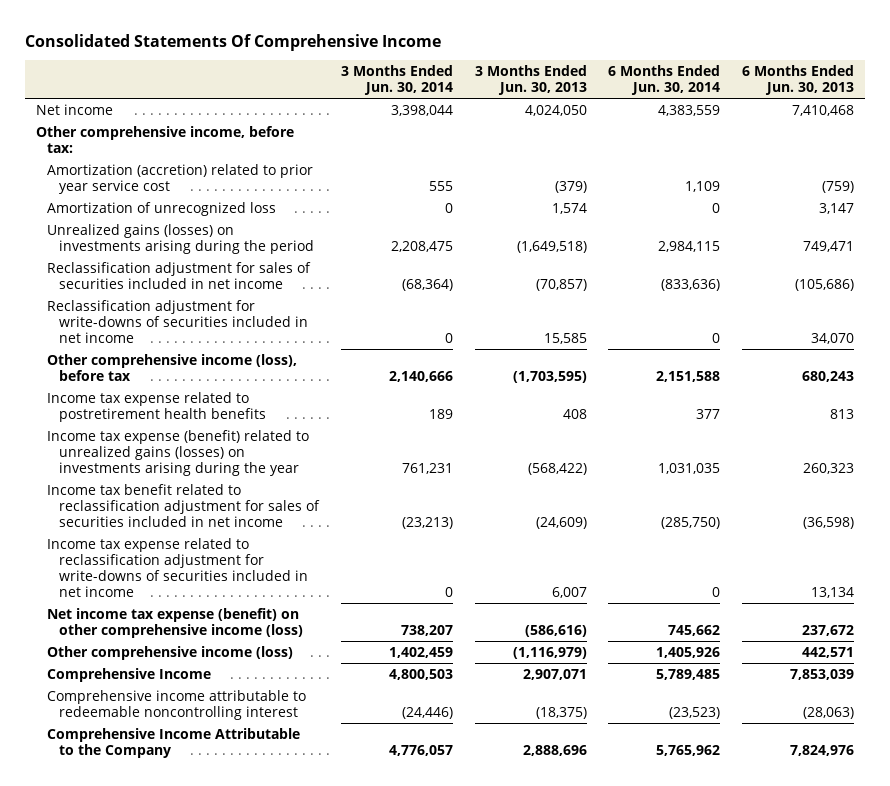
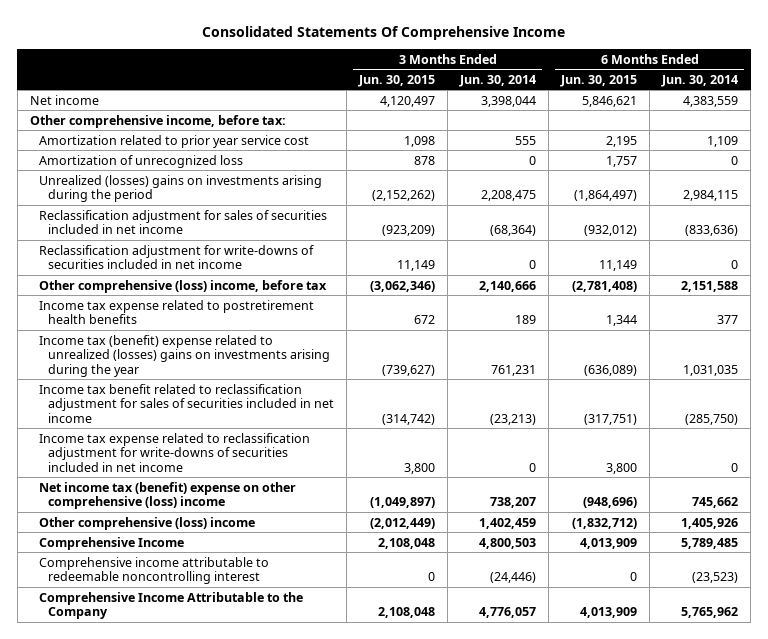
[474,65,587,96] 3 Months Ended Jun. 30, 2013 -> none
[742,65,855,96] 6 Months Ended Jun. 30, 2013 -> none
none -> [358,74,436,87] Jun. 30, 2015
none -> [560,74,638,87] Jun. 30, 2015
[47,163,314,194] Amortization (accretion) related to prior year service cost -> [38,134,309,148] Amortization related to prior year service cost
[47,223,314,254] Unrealized gains (losses) on investments arising during the period -> [38,174,322,203] Unrealized (losses) gains on investments arising during the period
[47,353,298,381] Other comprehensive income (loss), before tax -> [38,279,327,293] Other comprehensive (loss) income, before tax
[47,429,310,477] Income tax expense (benefit) related to unrealized gains (losses) on investments arising during the year -> [38,334,331,377] Income tax (benefit) expense related to unrealized (losses) gains on investments arising during the year
[47,607,303,638] Net income tax expense (benefit) on other comprehensive income (loss) -> [38,481,296,510] Net income tax (benefit) expense on other comprehensive (loss) income
[47,645,294,660] Other comprehensive income (loss) -> [38,516,255,530] Other comprehensive (loss) income

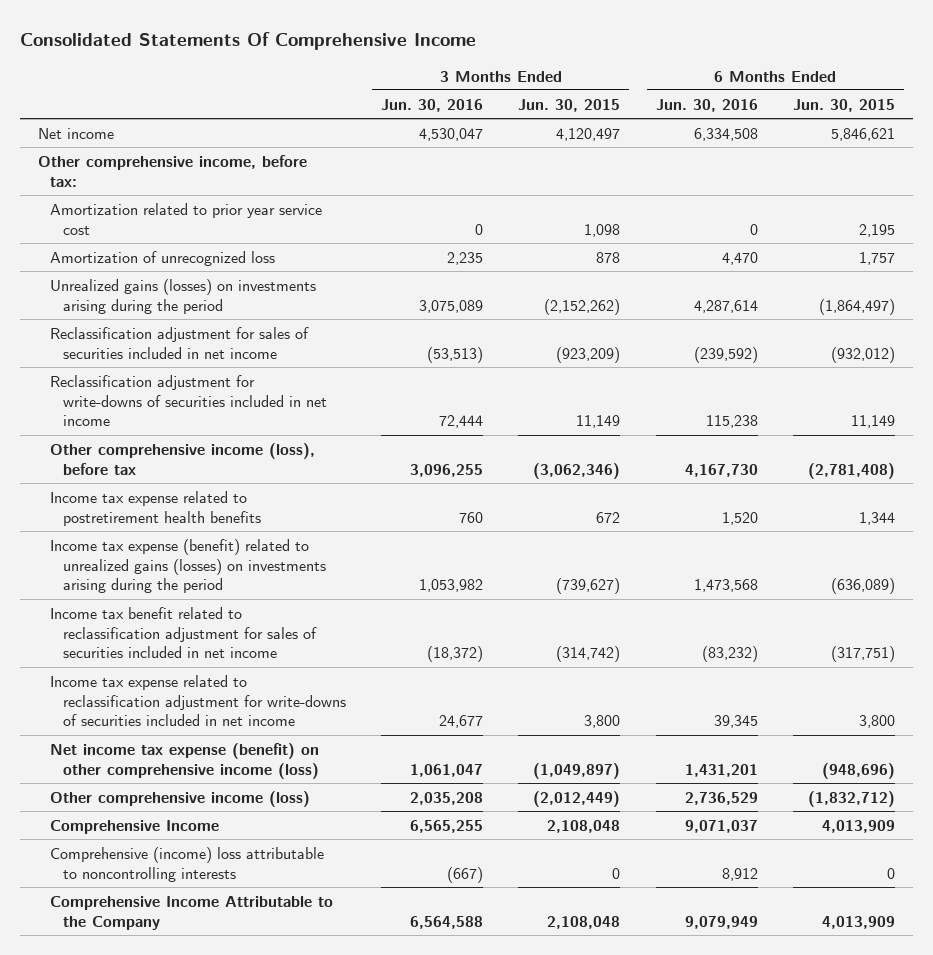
[459,74,537,87] Jun. 30, 2014 -> none
[661,74,739,87] Jun. 30, 2014 -> none
none -> [381,98,484,112] Jun. 30, 2016
none -> [655,98,758,112] Jun. 30, 2016
[38,174,322,203] Unrealized (losses) gains on investments arising during the period -> [50,278,317,314] Unrealized gains (losses) on investments arising during the period
[38,279,327,293] Other comprehensive (loss) income, before tax -> [50,442,316,475] Other comprehensive income (loss), before tax
[38,334,331,377] Income tax (benefit) expense related to unrealized (losses) gains on investments arising during the year -> [50,538,326,594] Income tax expense (benefit) related to unrealized gains (losses) on investments arising during the period
[38,481,296,510] Net income tax (benefit) expense on other comprehensive (loss) income -> [50,742,320,779] Net income tax expense (benefit) on other comprehensive income (loss)
[38,516,255,530] Other comprehensive (loss) income -> [50,790,311,807] Other comprehensive income (loss)
[38,556,269,585] Comprehensive income attributable to redeemable noncontrolling interest -> [50,846,325,882] Comprehensive (income) loss attributable to noncontrolling interests

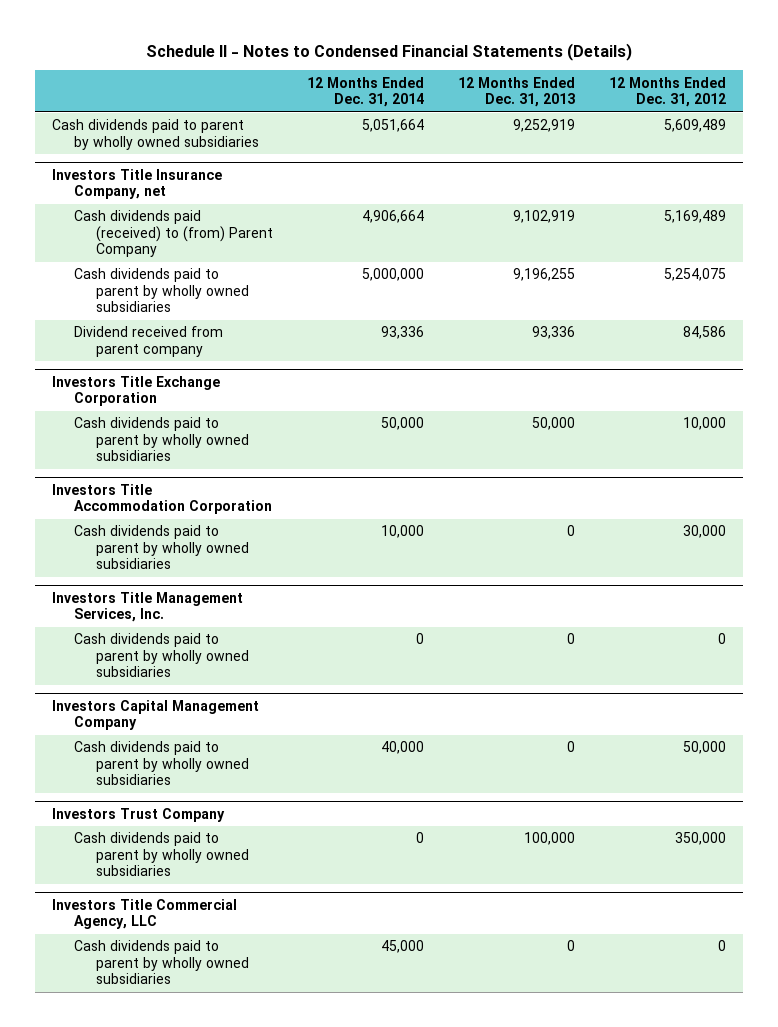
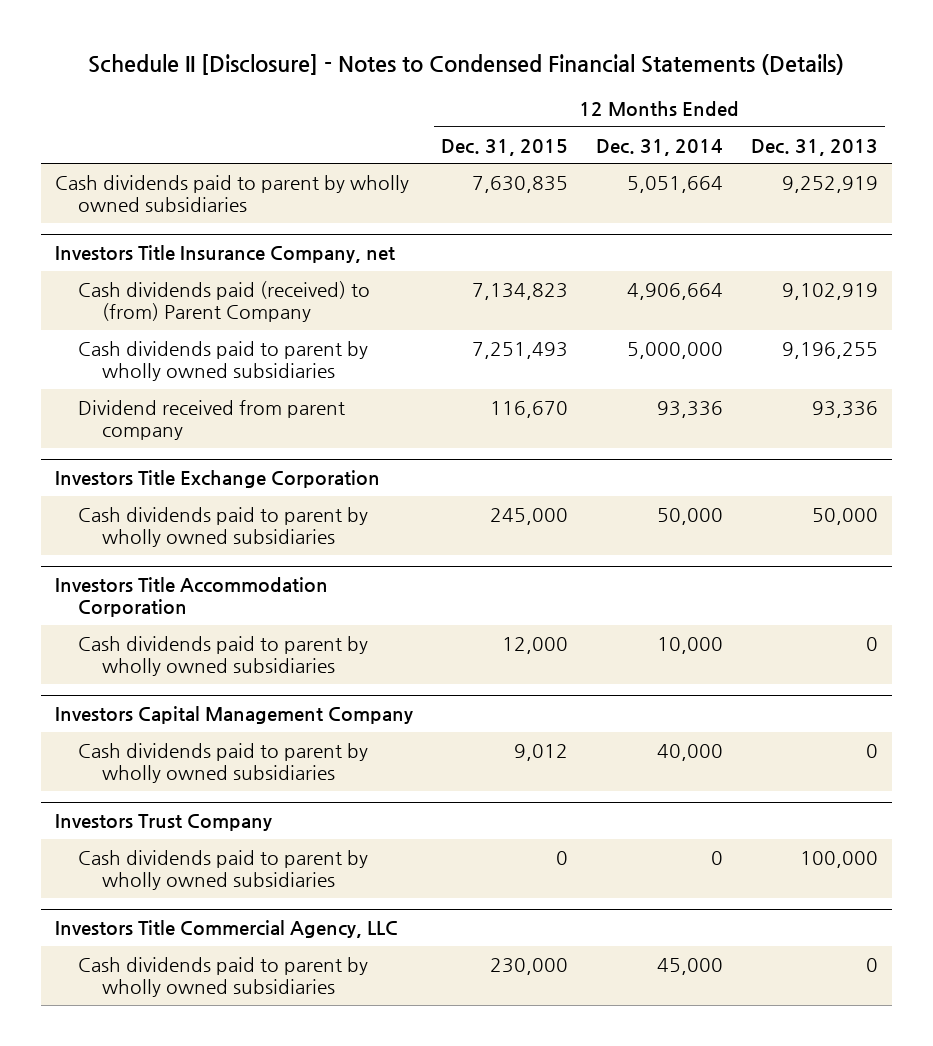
[145,42,632,61] Schedule II - Notes to Condensed Financial Statements (Details) -> [88,53,845,75] Schedule II [Disclosure] - Notes to Condensed Financial Statements (Details)
[608,76,726,108] 12 Months Ended Dec. 31, 2012 -> none
none -> [440,138,568,156] Dec. 31, 2015
[52,591,244,623] Investors Title Management Services, Inc. -> none
[73,633,249,678] Cash dividends paid to parent by wholly owned subsidiaries -> none

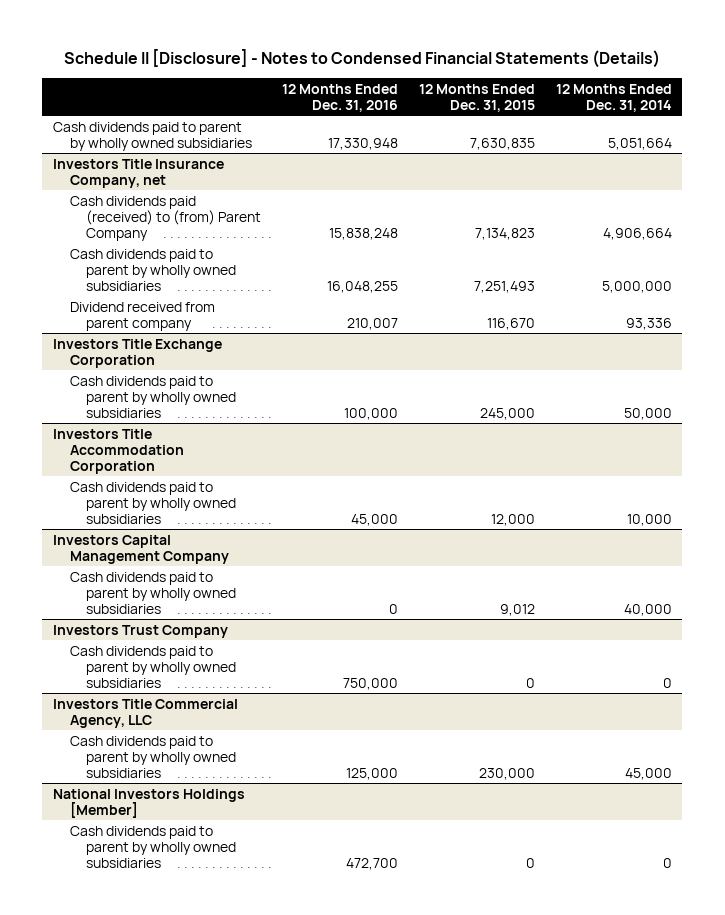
[750,138,878,156] Dec. 31, 2013 -> none
none -> [282,83,399,113] 12 Months Ended Dec. 31, 2016
none -> [52,788,245,818] National Investors Holdings [Member]
none -> [69,825,237,869] Cash dividends paid to parent by wholly owned subsidiaries

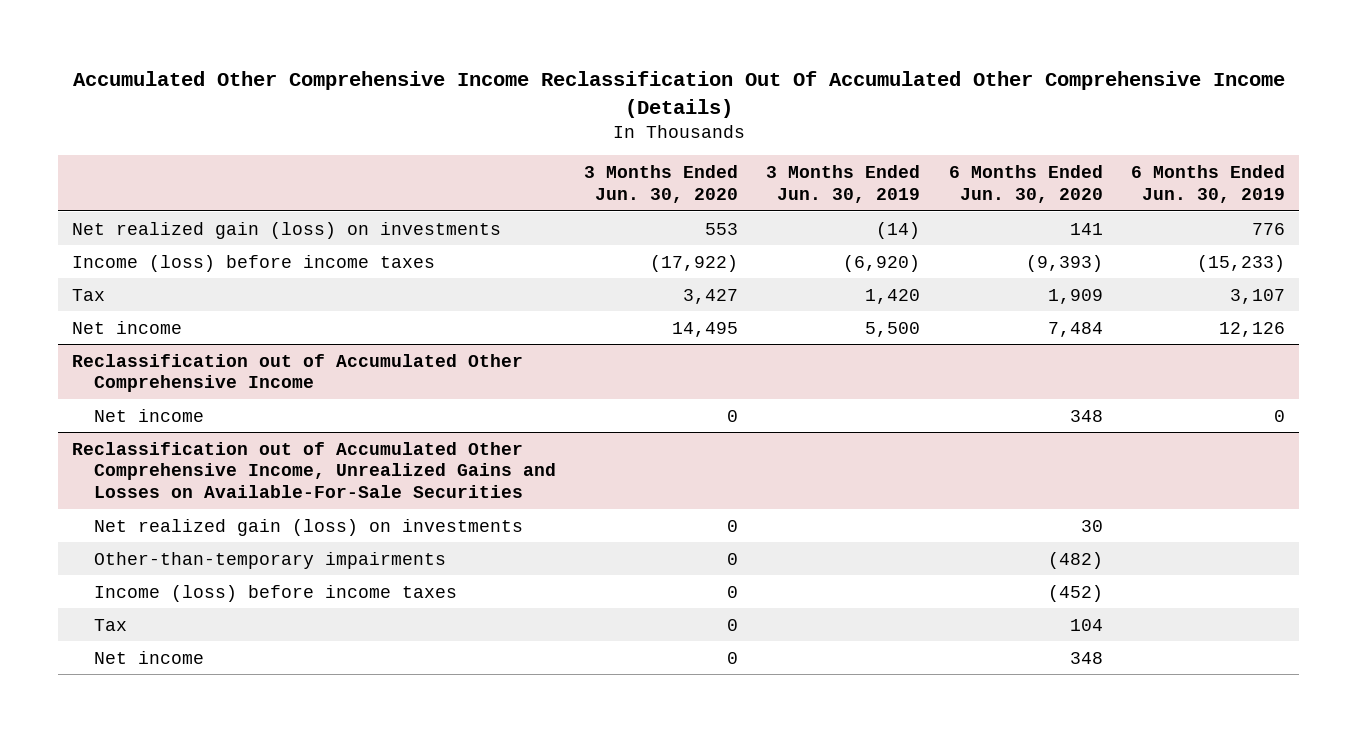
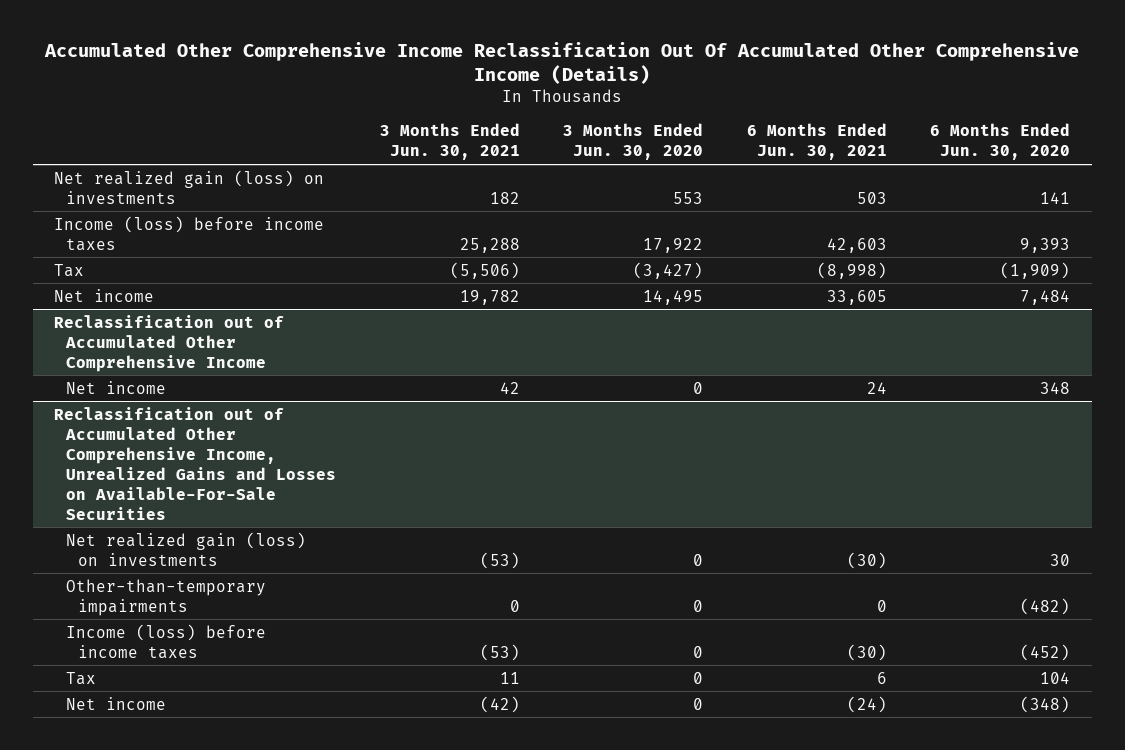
[766,165,921,203] 3 Months Ended Jun. 30, 2019 -> none
[1131,165,1286,203] 6 Months Ended Jun. 30, 2019 -> none
none -> [379,123,520,161] 3 Months Ended Jun. 30, 2021
none -> [746,123,887,161] 6 Months Ended Jun. 30, 2021
[649,254,738,272] (17,922) -> [643,237,704,253] 17,922
[1025,254,1103,272] (9,393) -> [1020,237,1071,253] 9,393
[682,288,738,304] 3,427 -> [633,261,704,279] (3,427)
[1047,288,1103,304] 1,909 -> [1000,261,1071,279] (1,909)
[1069,651,1103,664] 348 -> [1020,695,1071,713] (348)

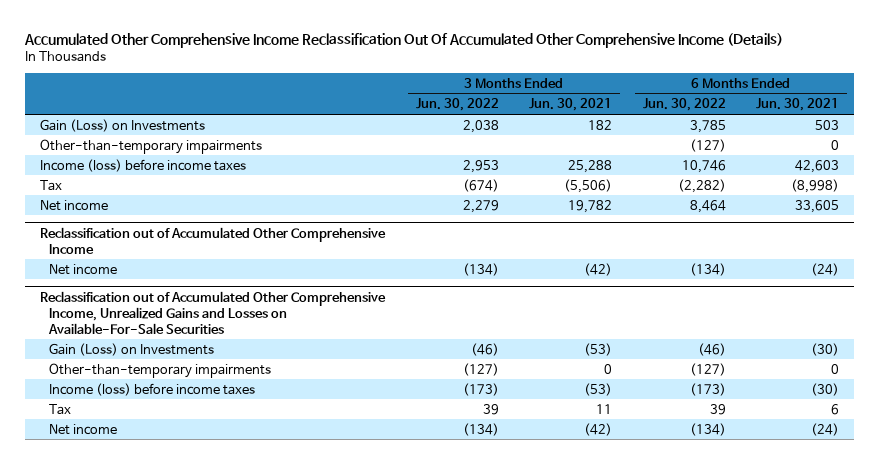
[563,123,704,161] 3 Months Ended Jun. 30, 2020 -> none
[930,123,1071,161] 6 Months Ended Jun. 30, 2020 -> none
none -> [415,98,499,112] Jun. 30, 2022
none -> [642,98,726,112] Jun. 30, 2022
[54,169,325,204] Net realized gain (loss) on investments -> [40,118,206,132] Gain (Loss) on Investments
none -> [40,138,263,154] Other-than-temporary impairments
[499,381,520,394] 42 -> [584,262,613,276] (42)
[866,381,887,394] 24 -> [810,262,839,276] (24)
[66,531,307,566] Net realized gain (loss) on investments -> [49,342,215,356] Gain (Loss) on Investments

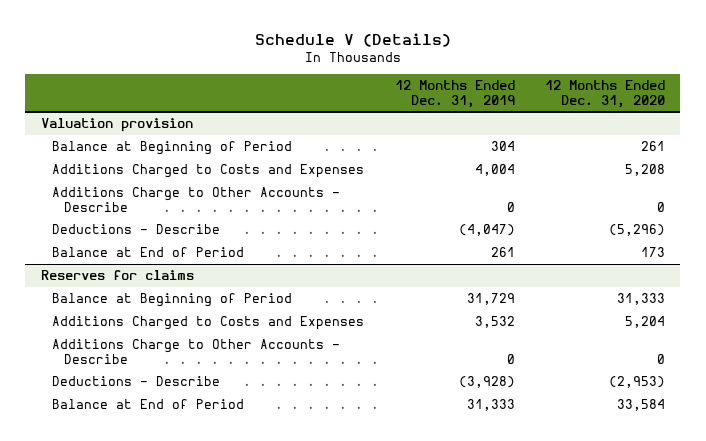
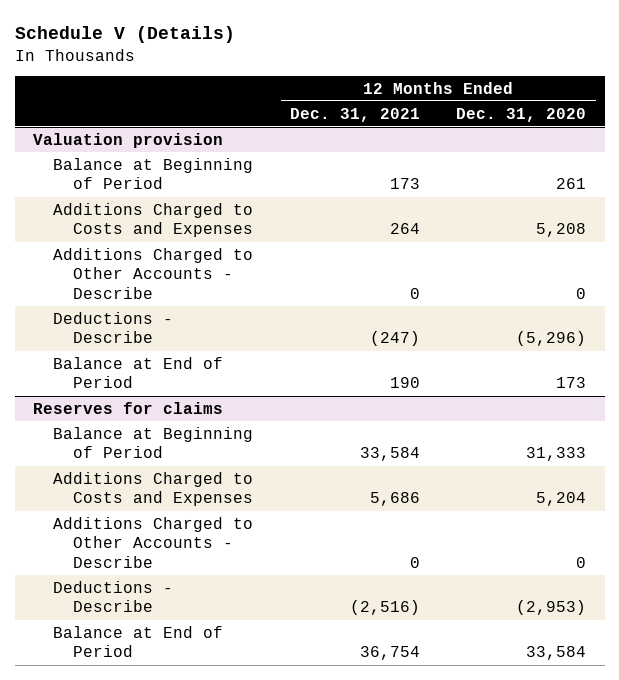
[394,80,515,108] 12 Months Ended Dec. 31, 2019 -> none
none -> [289,107,420,122] Dec. 31, 2021
[52,187,341,212] Additions Charge to Other Accounts - Describe -> [53,247,254,300] Additions Charged to Other Accounts - Describe
[52,339,341,364] Additions Charge to Other Accounts - Describe -> [53,516,254,569] Additions Charged to Other Accounts - Describe

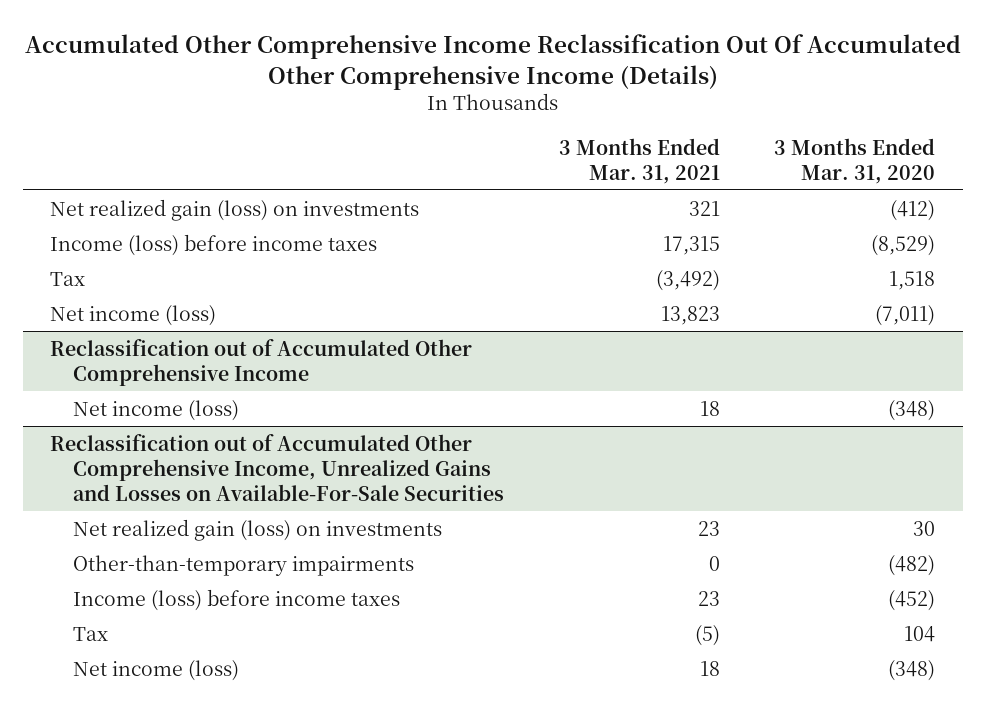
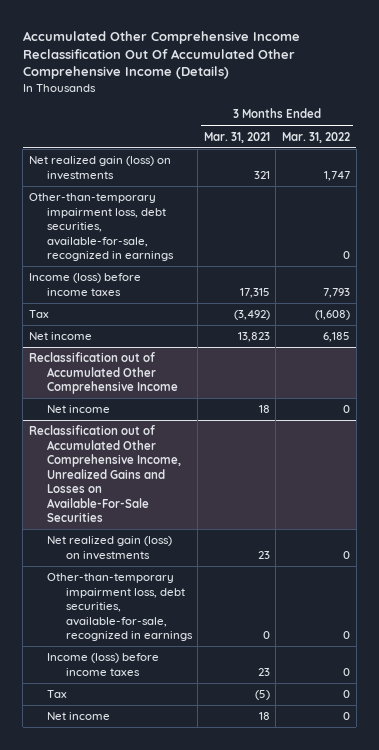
[774,137,936,184] 3 Months Ended Mar. 31, 2020 -> none
none -> [282,131,351,143] Mar. 31, 2022
none -> [29,193,175,262] Other-than-temporary impairment loss, debt securities, available-for-sale, recognized in earnings
[50,304,217,326] Net income (loss) -> [29,332,93,341] Net income
[72,399,239,421] Net income (loss) -> [47,405,111,414] Net income
[72,554,414,576] Other-than-temporary impairments -> none
none -> [47,573,193,642] Other-than-temporary impairment loss, debt securities, available-for-sale, recognized in earnings
[72,659,239,681] Net income (loss) -> [47,712,111,721] Net income

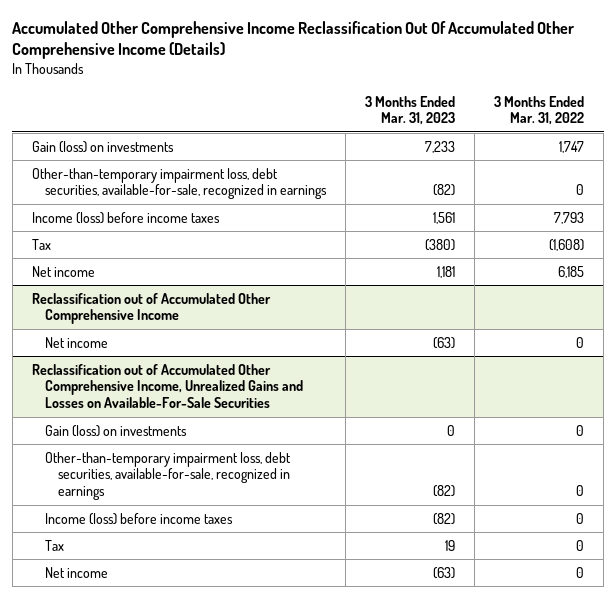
[203,131,270,143] Mar. 31, 2021 -> none
none -> [365,95,456,126] 3 Months Ended Mar. 31, 2023
[29,156,172,180] Net realized gain (loss) on investments -> [32,140,175,153] Gain (loss) on investments
[47,536,173,560] Net realized gain (loss) on investments -> [44,424,187,437] Gain (loss) on investments

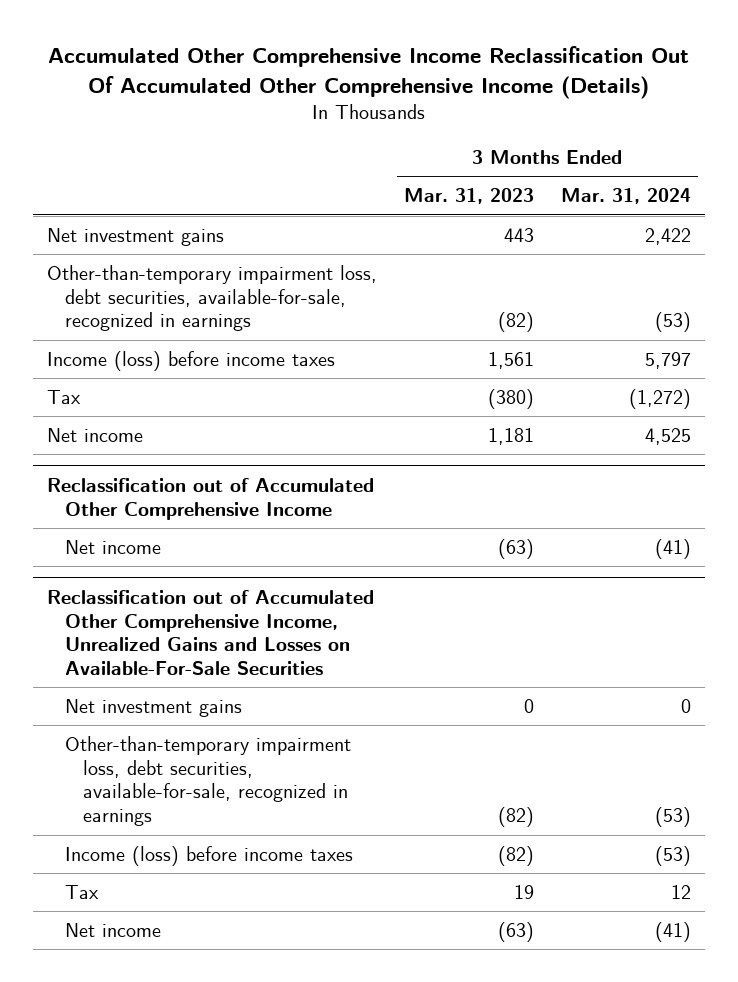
[494,95,585,126] 3 Months Ended Mar. 31, 2022 -> none
none -> [561,188,692,205] Mar. 31, 2024
[32,140,175,153] Gain (loss) on investments -> [46,227,224,246] Net investment gains
[425,140,456,153] 7,233 -> [503,227,534,242] 443
[44,424,187,437] Gain (loss) on investments -> [64,698,242,717] Net investment gains

